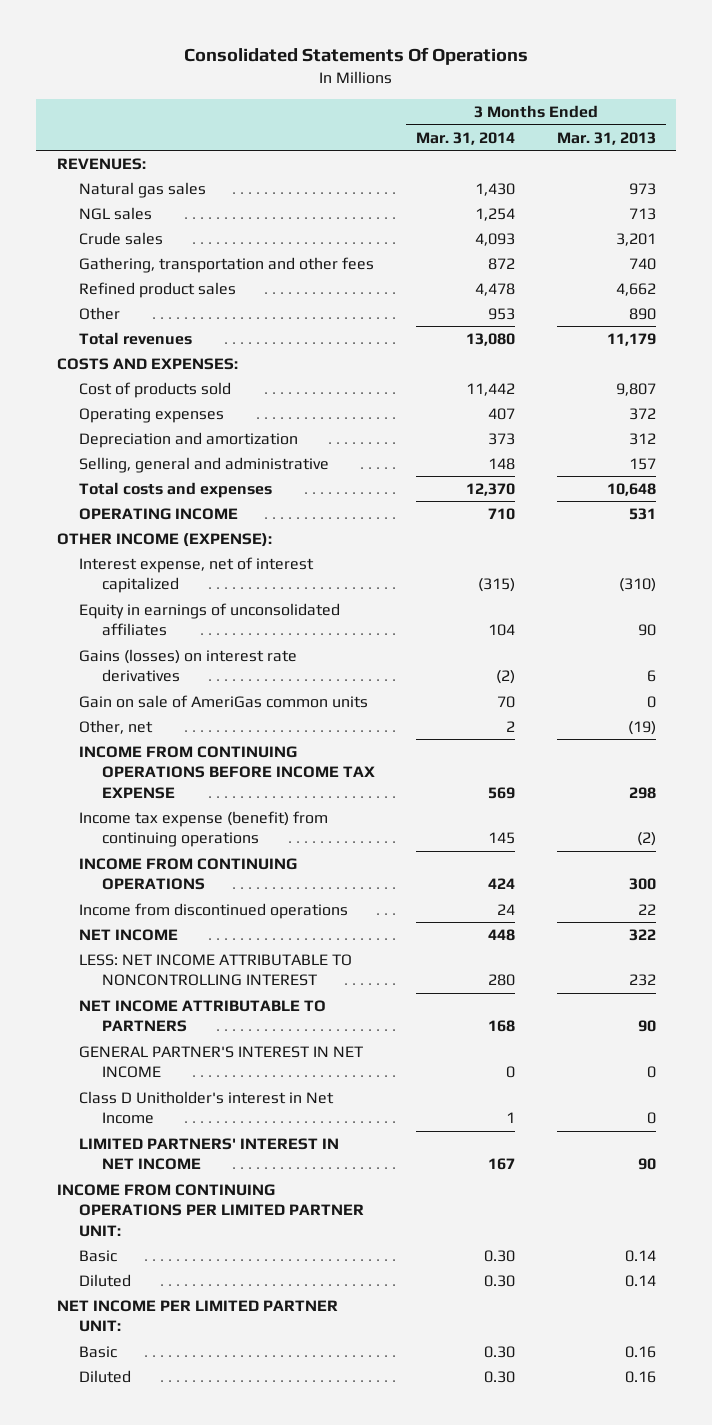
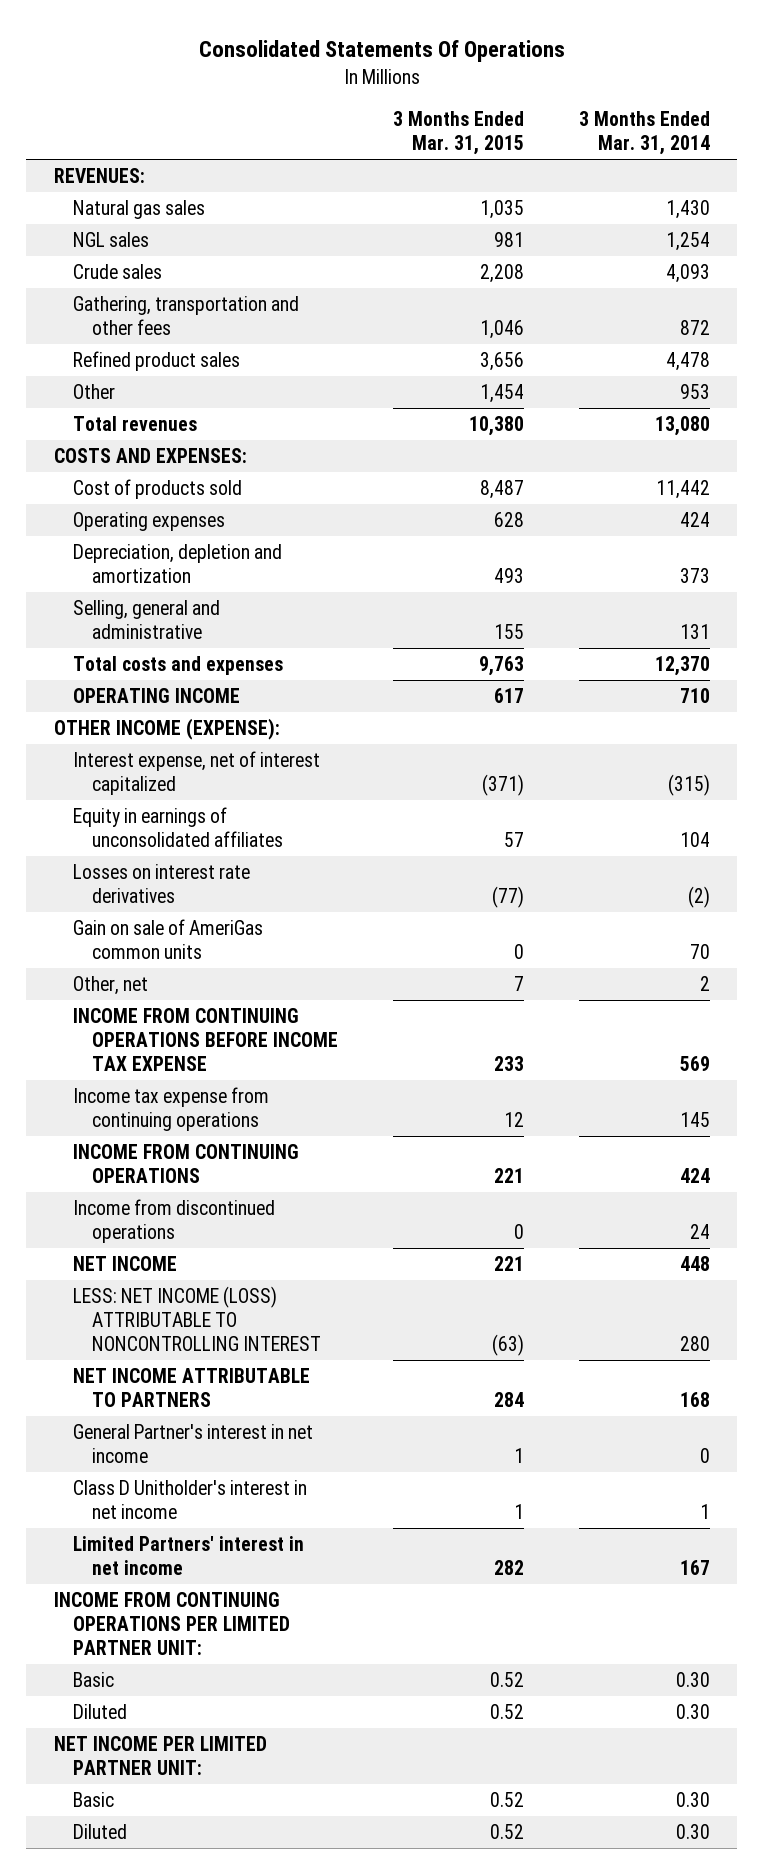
[556,131,656,145] Mar. 31, 2013 -> none
none -> [392,111,524,156] 3 Months Ended Mar. 31, 2015
[488,408,516,421] 407 -> [679,511,710,527] 424
[79,432,299,449] Depreciation and amortization -> [72,543,282,584] Depreciation, depletion and amortization
[488,458,516,471] 148 -> [679,624,710,640] 131
[79,649,298,683] Gains (losses) on interest rate derivatives -> [72,863,250,904] Losses on interest rate derivatives
[79,811,329,848] Income tax expense (benefit) from continuing operations -> [72,1086,269,1132] Income tax expense from continuing operations
[79,954,353,987] LESS: NET INCOME ATTRIBUTABLE TO NONCONTROLLING INTEREST -> [72,1285,321,1352] LESS: NET INCOME (LOSS) ATTRIBUTABLE TO NONCONTROLLING INTEREST
[79,1046,364,1079] GENERAL PARTNER'S INTEREST IN NET INCOME -> [72,1423,313,1464] General Partner's interest in net income
[79,1091,335,1125] Class D Unitholder's interest in Net Income -> [72,1479,307,1520] Class D Unitholder's interest in net income
[79,1138,340,1171] LIMITED PARTNERS' INTEREST IN NET INCOME -> [72,1535,304,1576] Limited Partners' interest in net income

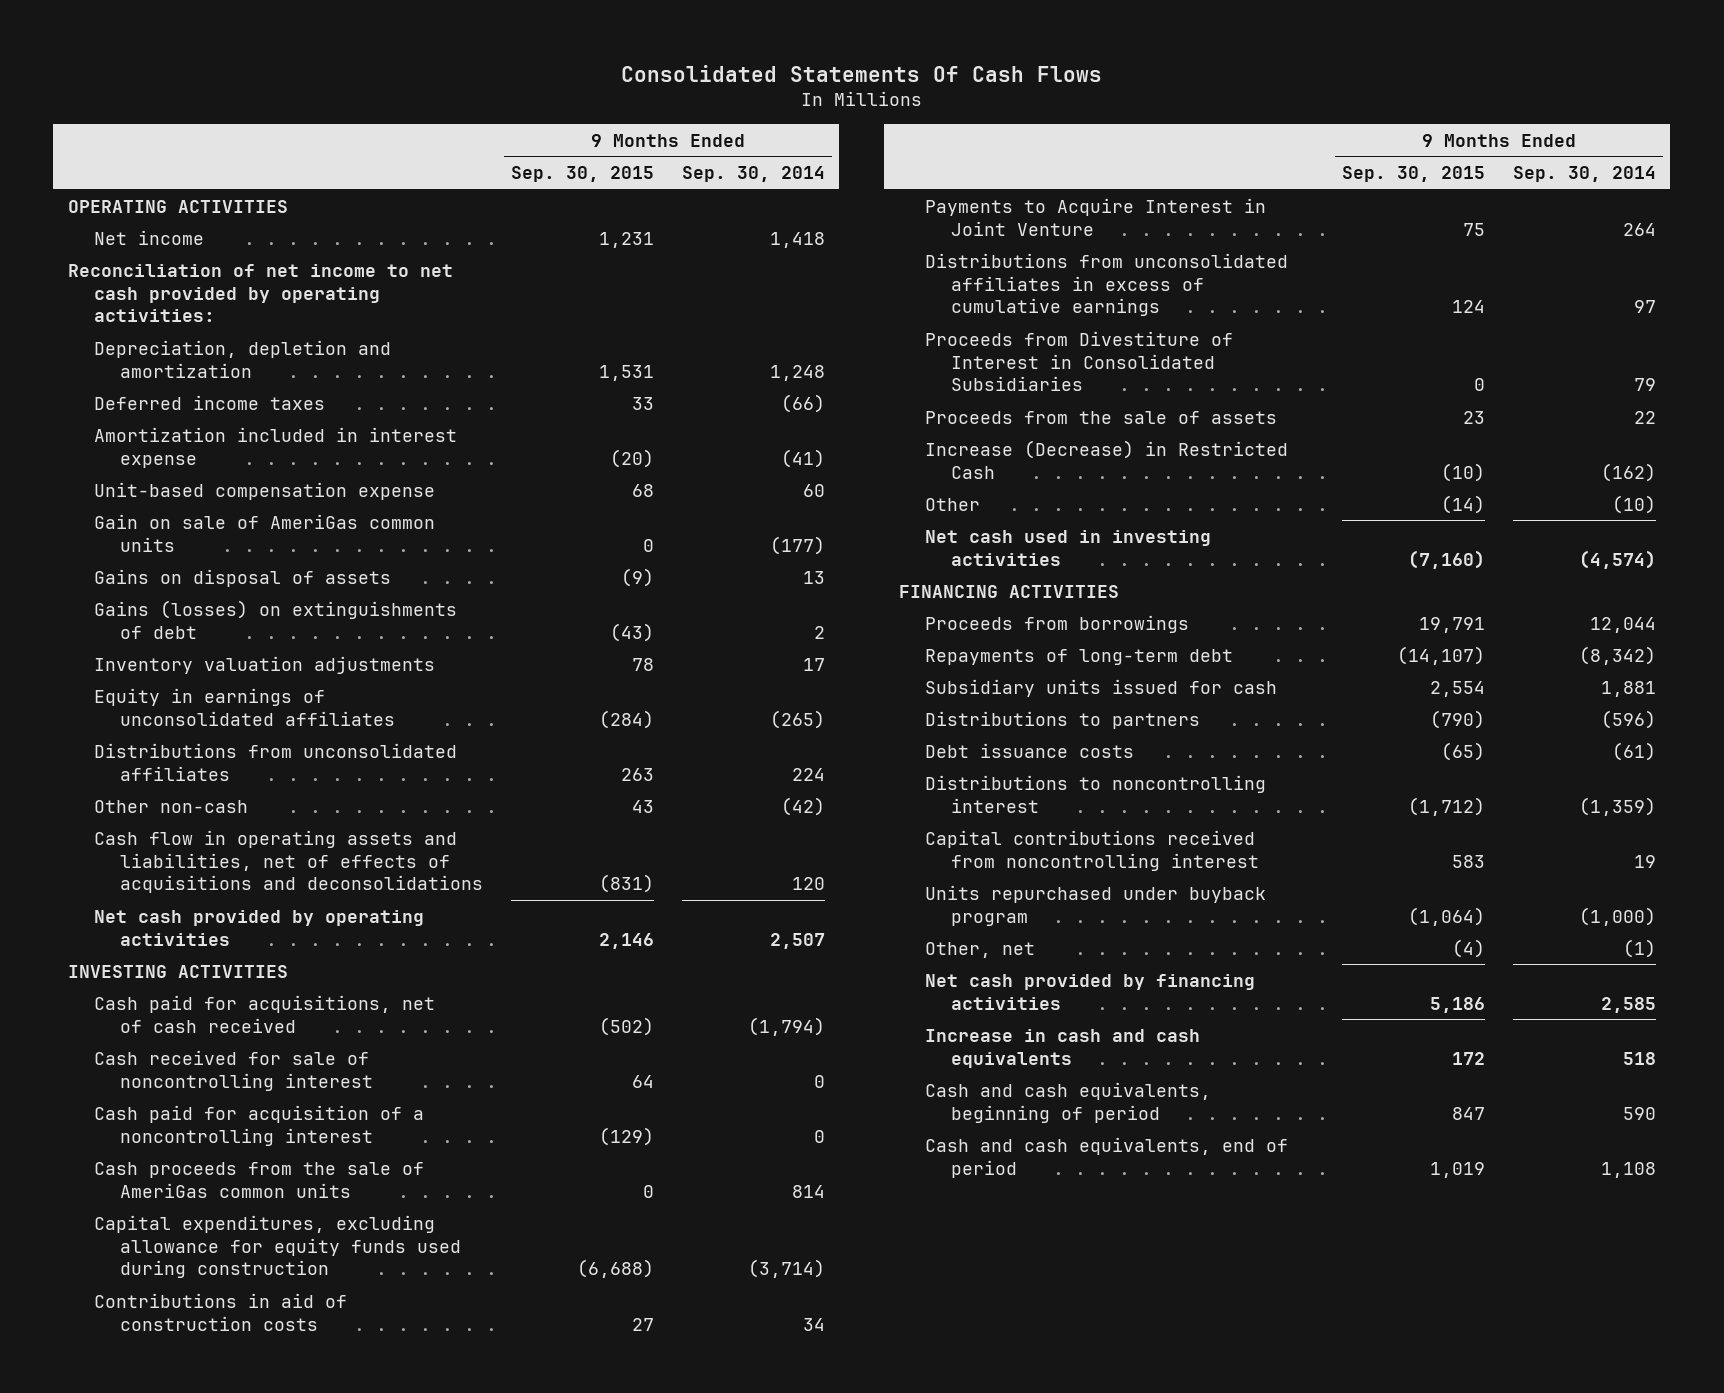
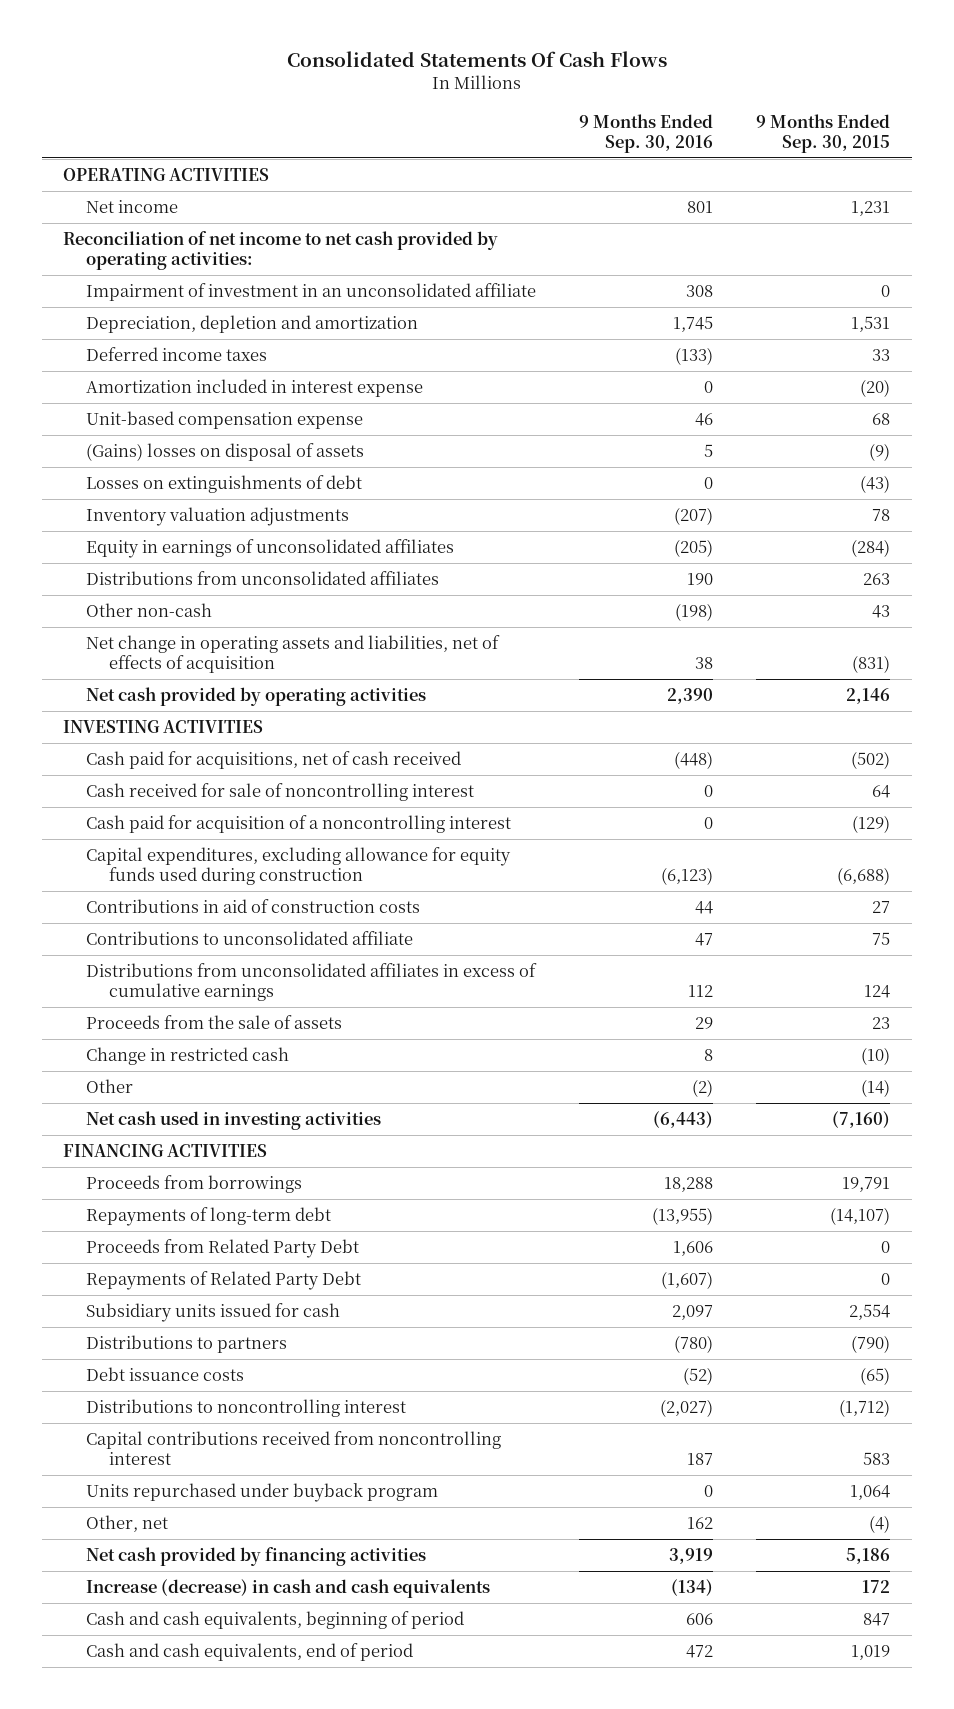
[681,166,825,183] Sep. 30, 2014 -> none
none -> [579,113,714,153] 9 Months Ended Sep. 30, 2016
none -> [85,283,536,302] Impairment of investment in an unconsolidated affiliate
[93,513,435,552] Gain on sale of AmeriGas common units -> none
[93,568,391,587] Gains on disposal of assets -> [85,443,364,462] (Gains) losses on disposal of assets
[93,599,457,639] Gains (losses) on extinguishments of debt -> [85,475,362,494] Losses on extinguishments of debt
[93,829,483,894] Cash flow in operating assets and liabilities, net of effects of acquisitions and deconsolidations -> [85,635,500,674] Net change in operating assets and liabilities, net of effects of acquisition
[93,1161,424,1198] Cash proceeds from the sale of AmeriGas common units -> none
[924,197,1266,236] Payments to Acquire Interest in Joint Venture -> none
none -> [85,931,413,946] Contributions to unconsolidated affiliate
[924,330,1233,392] Proceeds from Divestiture of Interest in Consolidated Subsidiaries -> none
[924,439,1288,479] Increase (Decrease) in Restricted Cash -> [85,1047,289,1066] Change in restricted cash
none -> [85,1239,359,1259] Proceeds from Related Party Debt
none -> [85,1271,361,1291] Repayments of Related Party Debt
[1407,906,1485,926] (1,064) -> [850,1485,891,1501] 1,064
[924,1028,1200,1068] Increase in cash and cash equivalents -> [85,1579,490,1599] Increase (decrease) in cash and cash equivalents

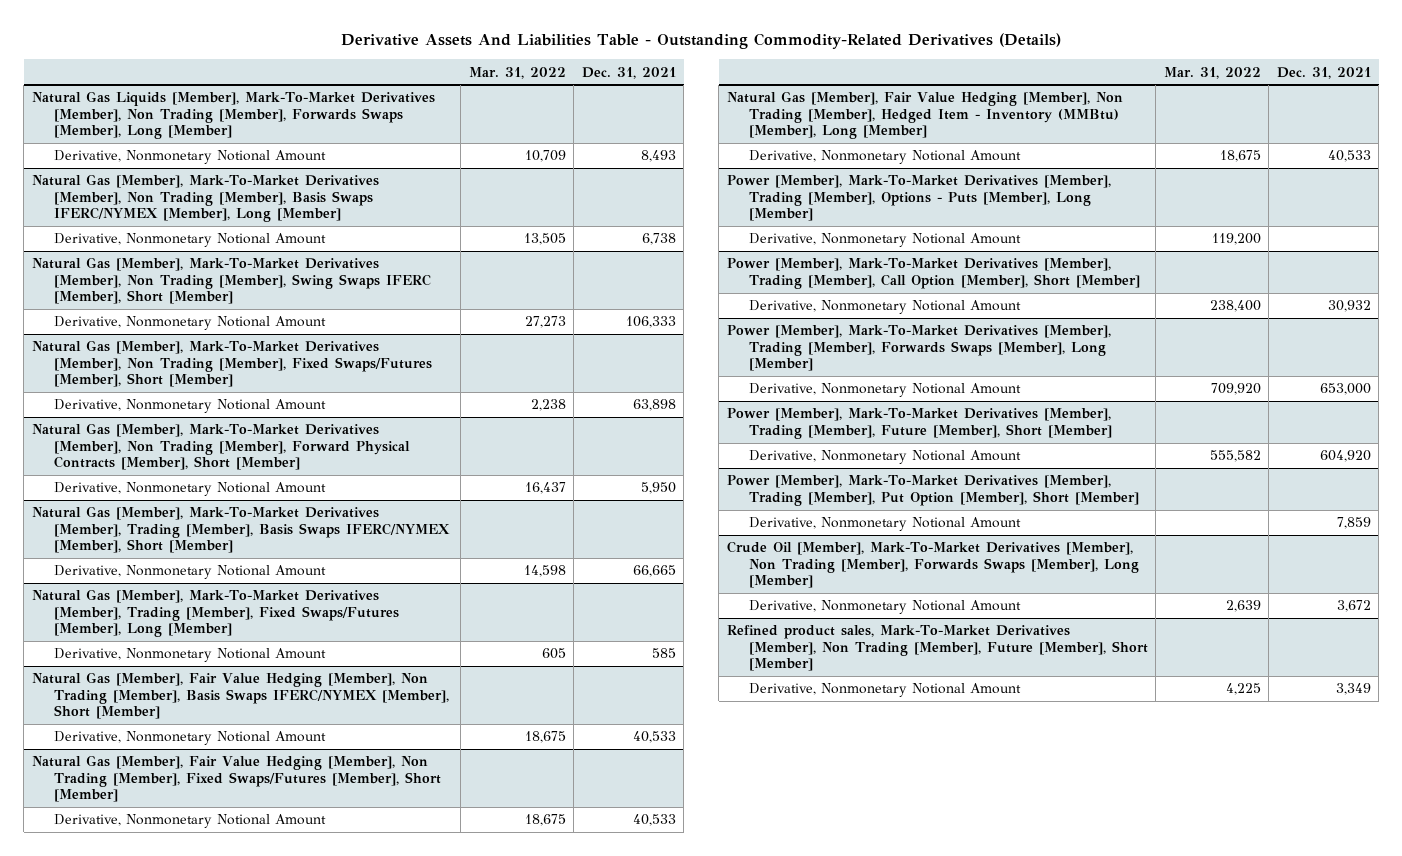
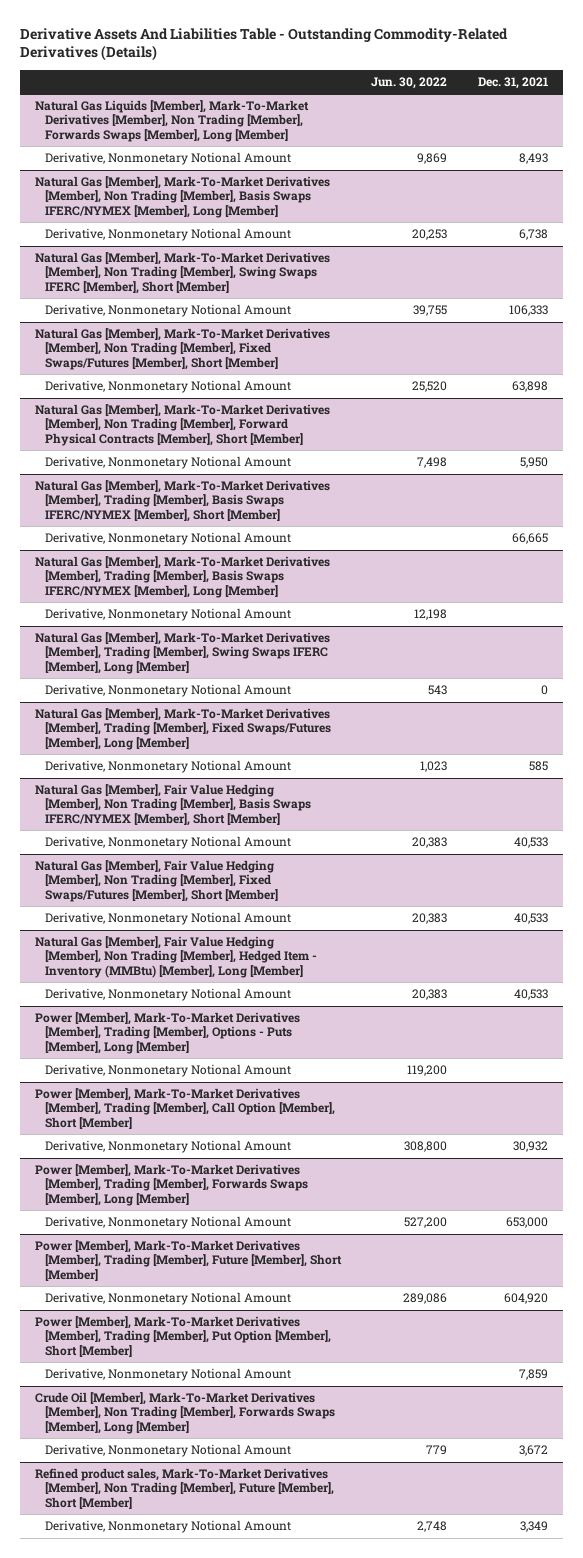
[468,66,566,79] Mar. 31, 2022 -> none
none -> [371,76,448,89] Jun. 30, 2022
none -> [34,556,330,598] Natural Gas [Member], Mark-To-Market Derivatives [Member], Trading [Member], Basis Swaps IFERC/NYMEX [Member], Long [Member]
none -> [44,608,291,622] Derivative, Nonmonetary Notional Amount
none -> [34,632,330,674] Natural Gas [Member], Mark-To-Market Derivatives [Member], Trading [Member], Swing Swaps IFERC [Member], Long [Member]
none -> [44,684,291,698] Derivative, Nonmonetary Notional Amount

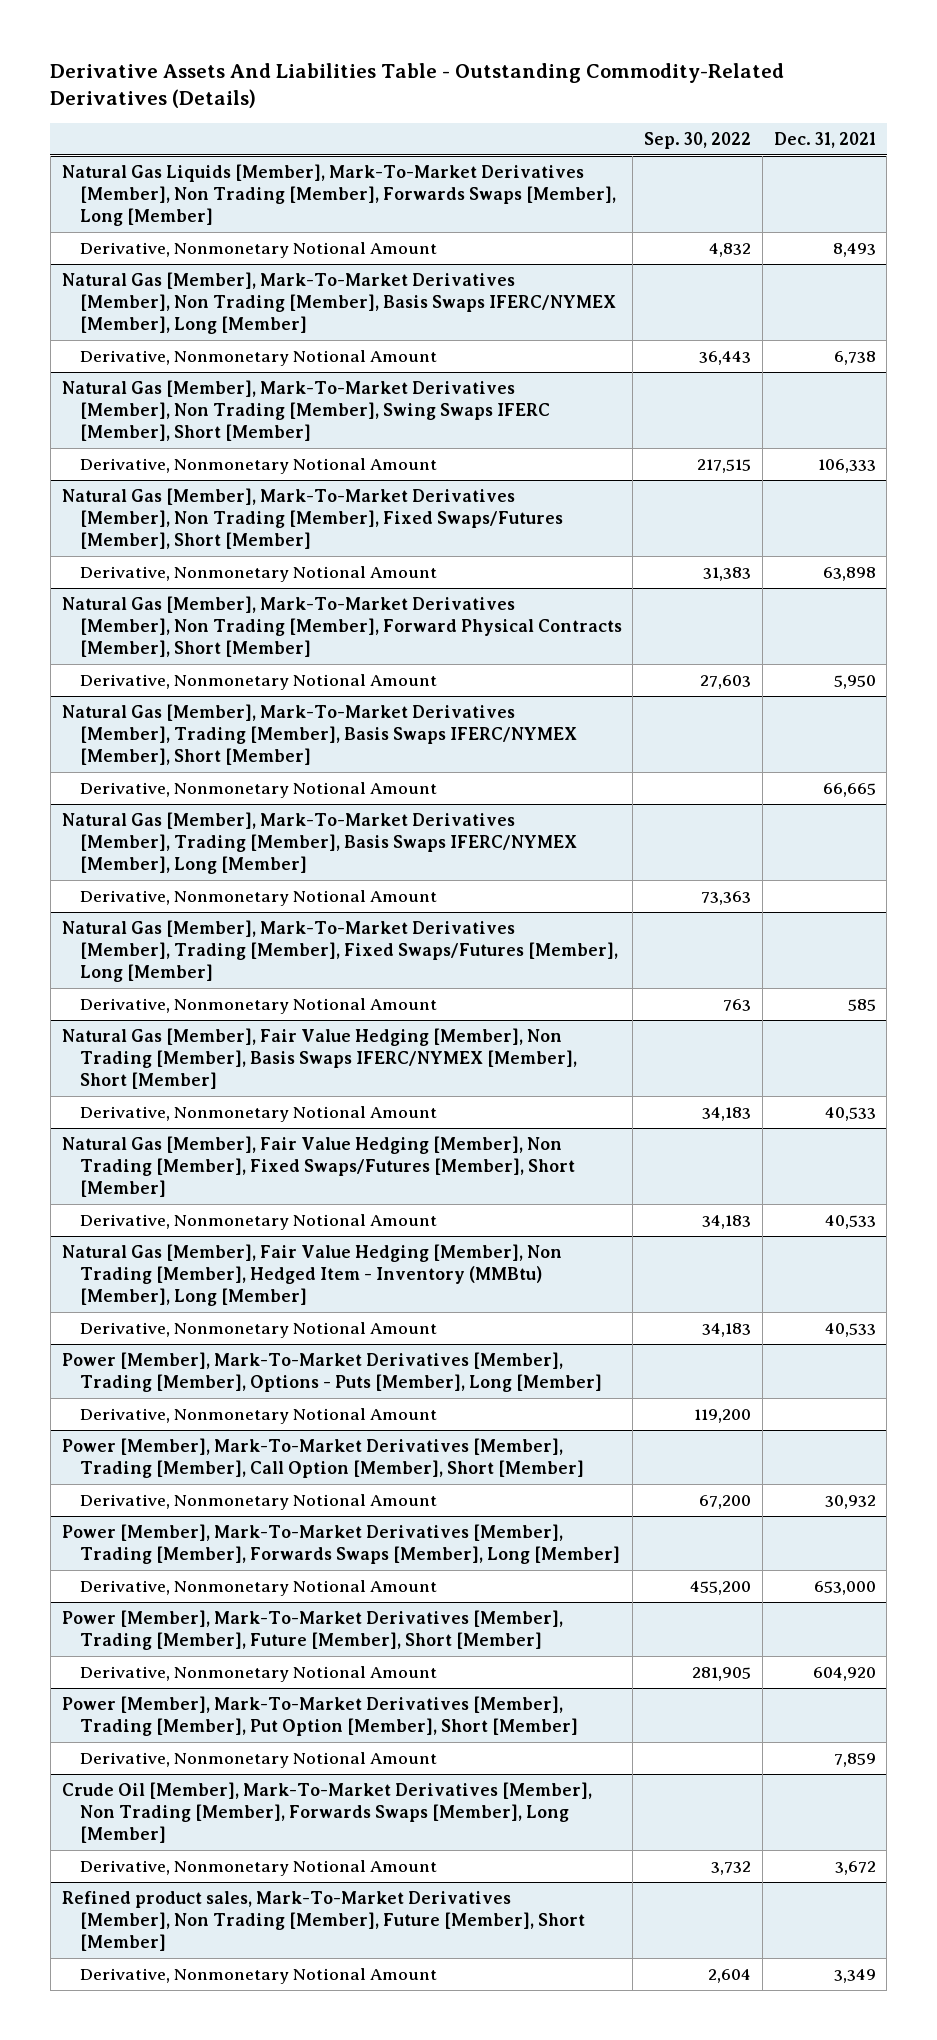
[371,76,448,89] Jun. 30, 2022 -> none
none -> [644,131,752,149] Sep. 30, 2022
[34,632,330,674] Natural Gas [Member], Mark-To-Market Derivatives [Member], Trading [Member], Swing Swaps IFERC [Member], Long [Member] -> none
[44,684,291,698] Derivative, Nonmonetary Notional Amount -> none

